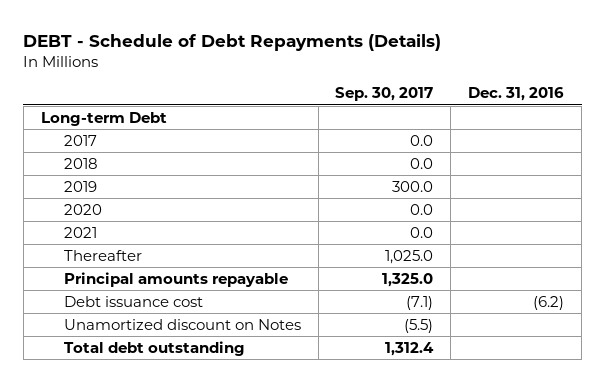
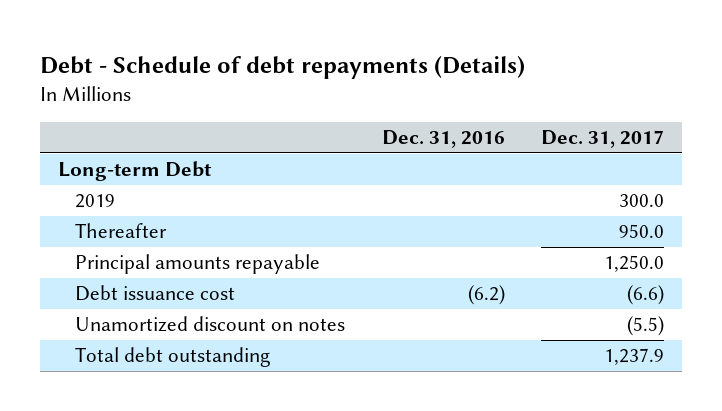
[23,33,442,51] DEBT - Schedule of Debt Repayments (Details) -> [39,55,525,79] Debt - Schedule of debt repayments (Details)
[335,87,434,102] Sep. 30, 2017 -> none
none -> [541,130,665,149] Dec. 31, 2017
[63,134,97,146] 2017 -> none
[63,157,98,169] 2018 -> none
[63,203,102,215] 2020 -> none
[63,226,97,238] 2021 -> none
[63,318,301,330] Unamortized discount on Notes -> [75,316,346,333] Unamortized discount on notes

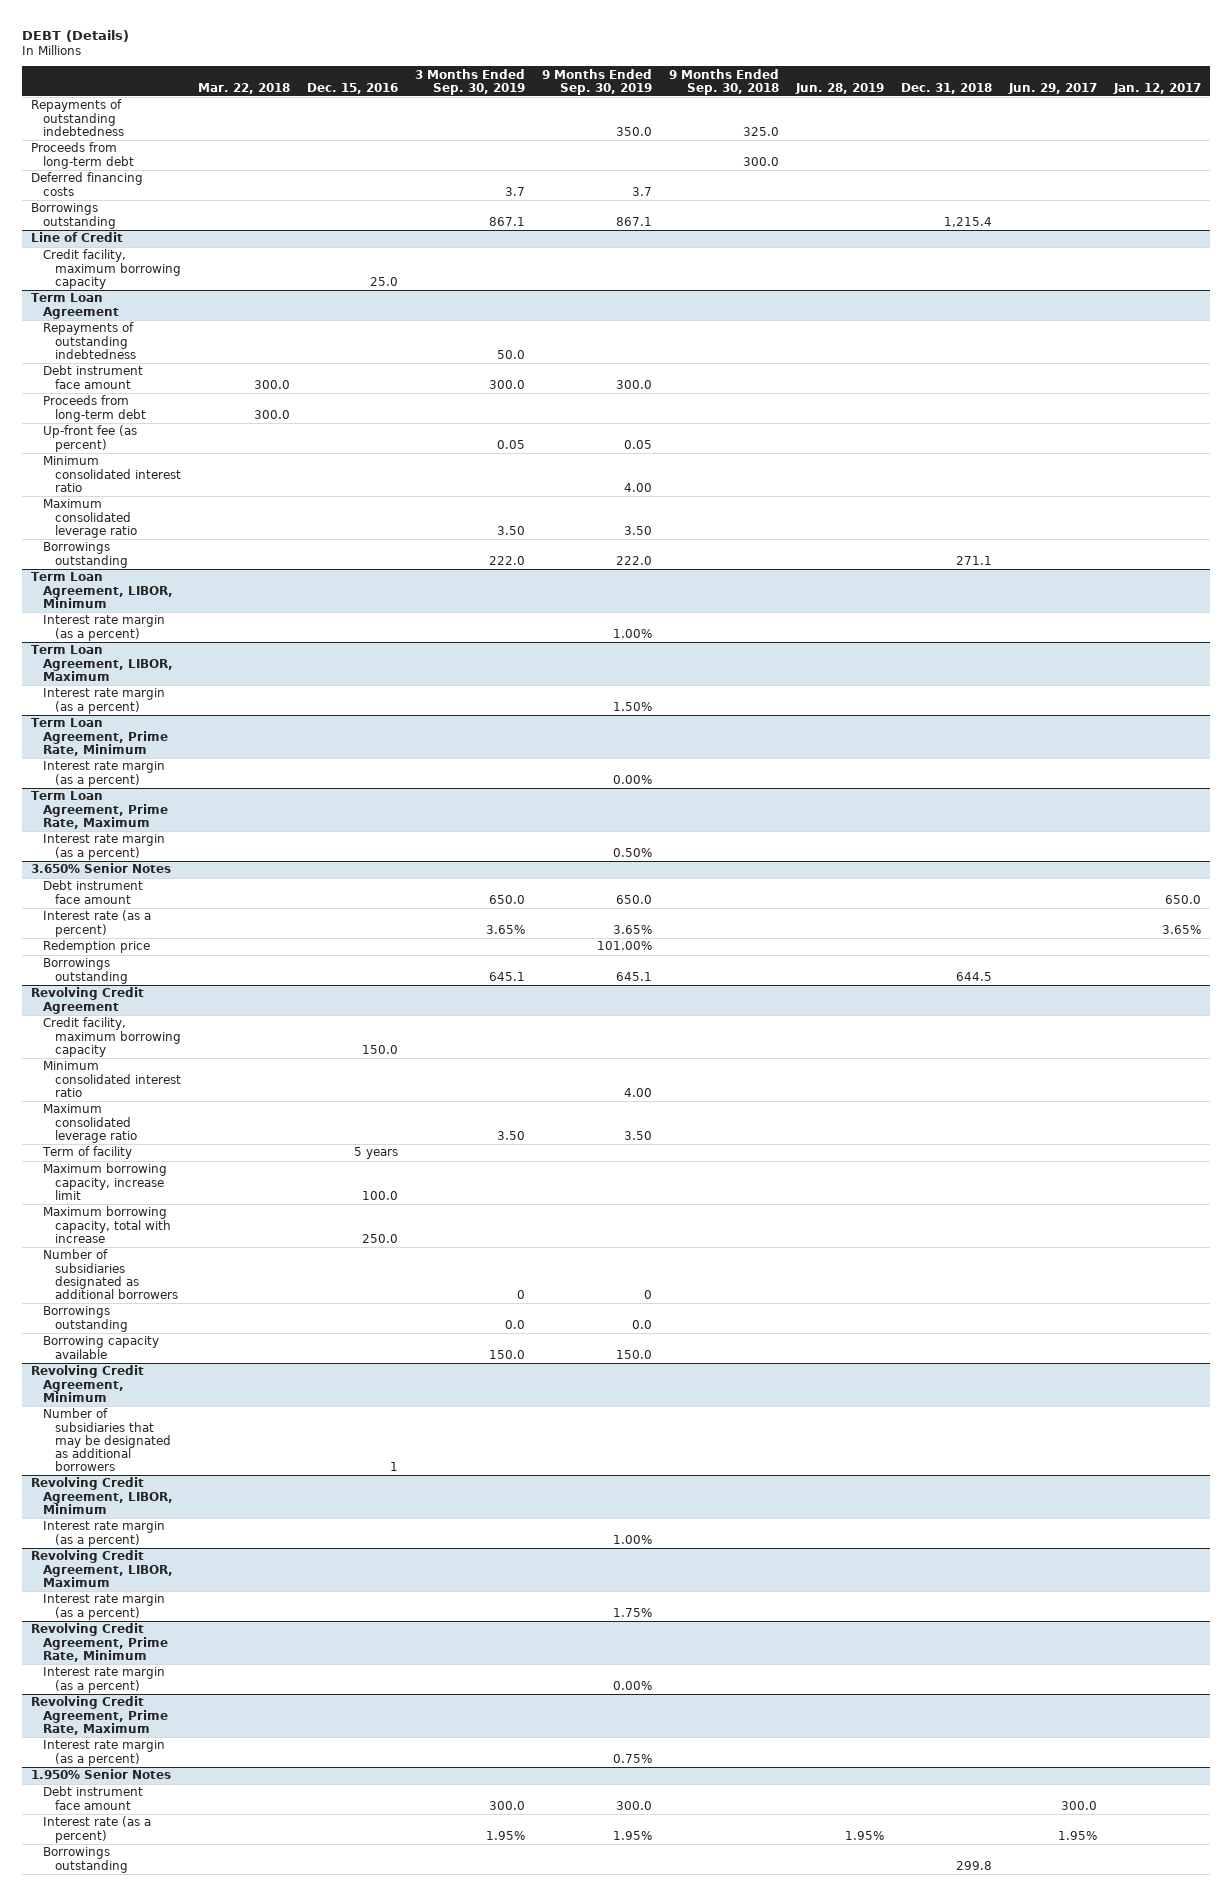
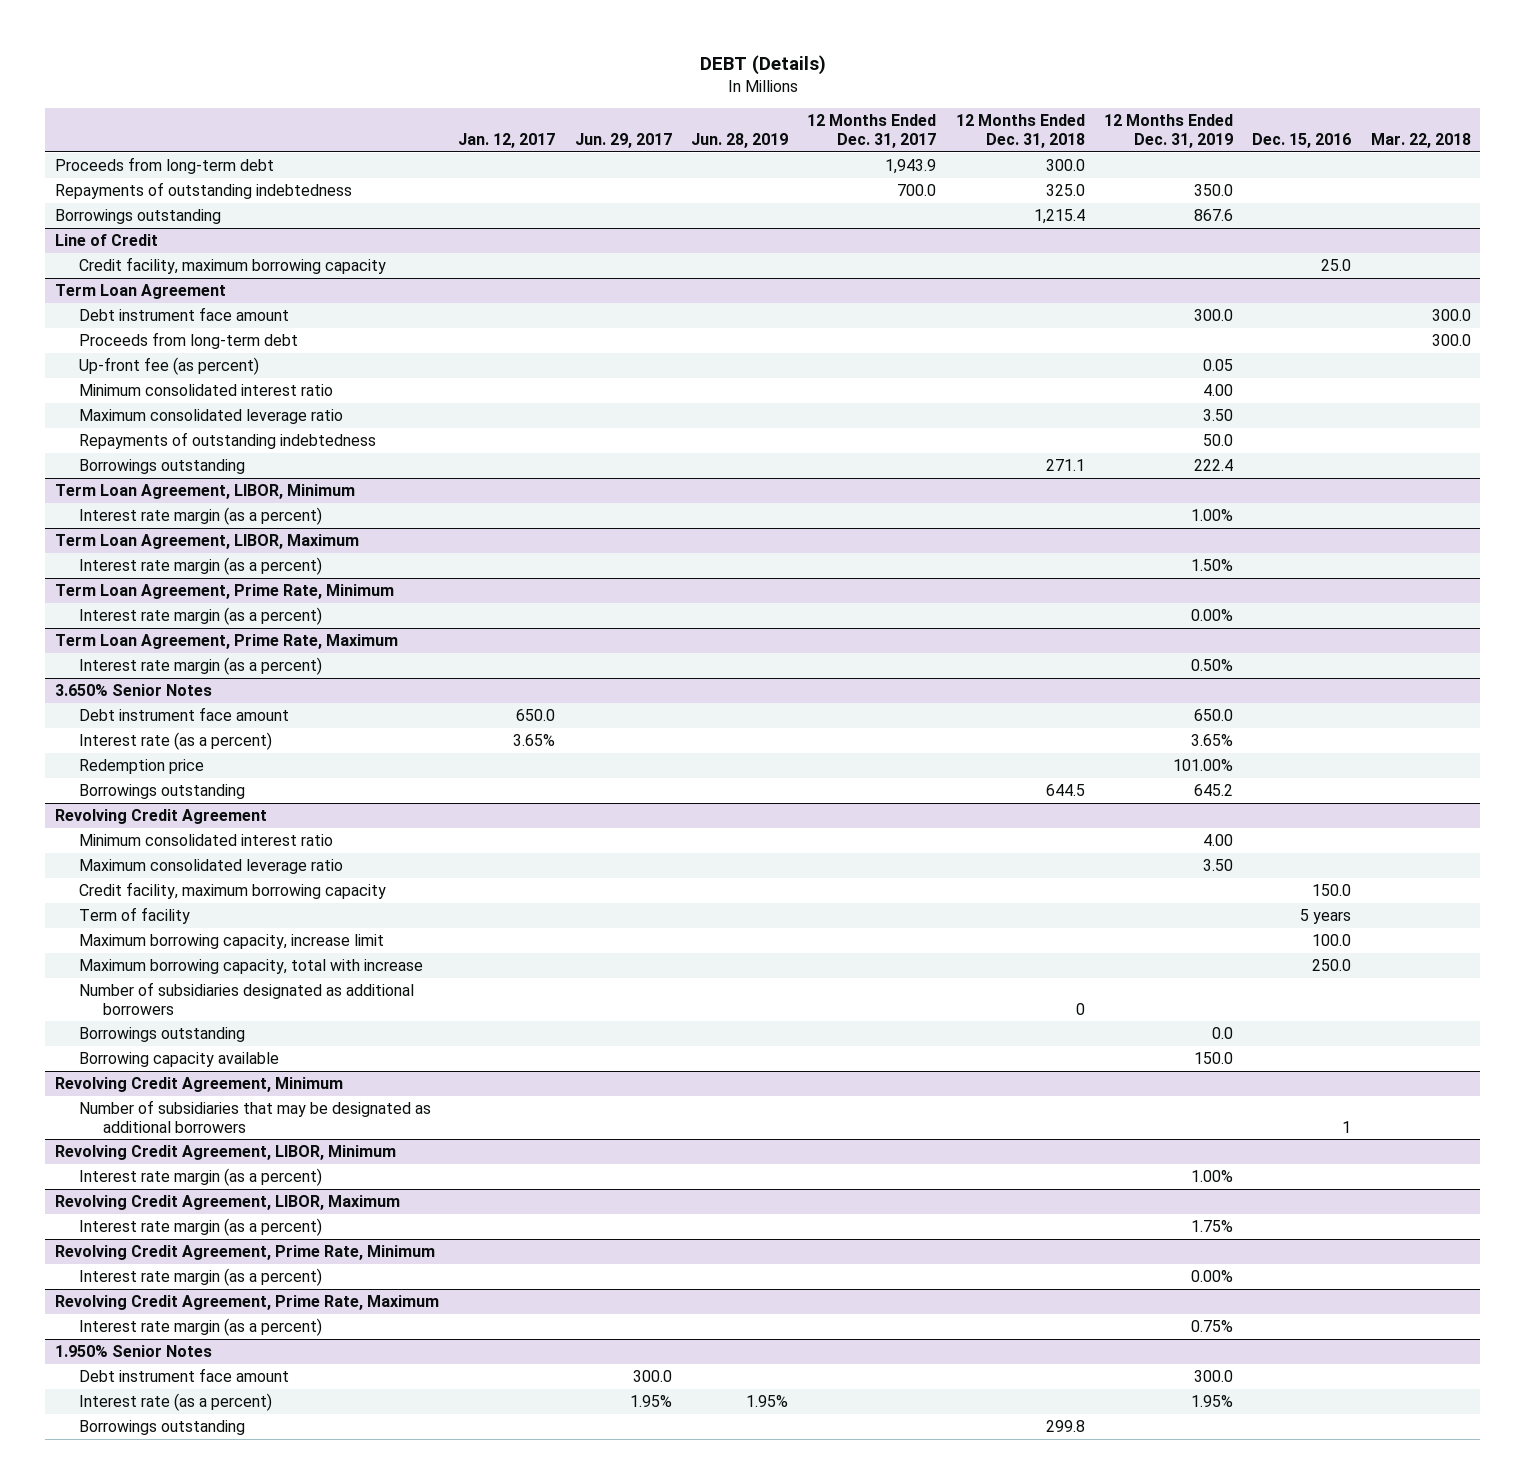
[414,68,525,95] 3 Months Ended Sep. 30, 2019 -> none
[541,68,652,95] 9 Months Ended Sep. 30, 2019 -> none
[668,68,779,95] 9 Months Ended Sep. 30, 2018 -> none
[901,82,993,94] Dec. 31, 2018 -> none
none -> [807,114,937,149] 12 Months Ended Dec. 31, 2017
none -> [955,114,1085,149] 12 Months Ended Dec. 31, 2018
none -> [1103,114,1233,149] 12 Months Ended Dec. 31, 2019
[30,172,143,196] Deferred financing costs -> none
[30,99,124,136] Repayments of outstanding indebtedness -> [54,182,352,200] Repayments of outstanding indebtedness
[42,322,136,359] Repayments of outstanding indebtedness -> [78,432,376,450] Repayments of outstanding indebtedness
[42,1017,181,1057] Credit facility, maximum borrowing capacity -> [78,882,386,900] Credit facility, maximum borrowing capacity

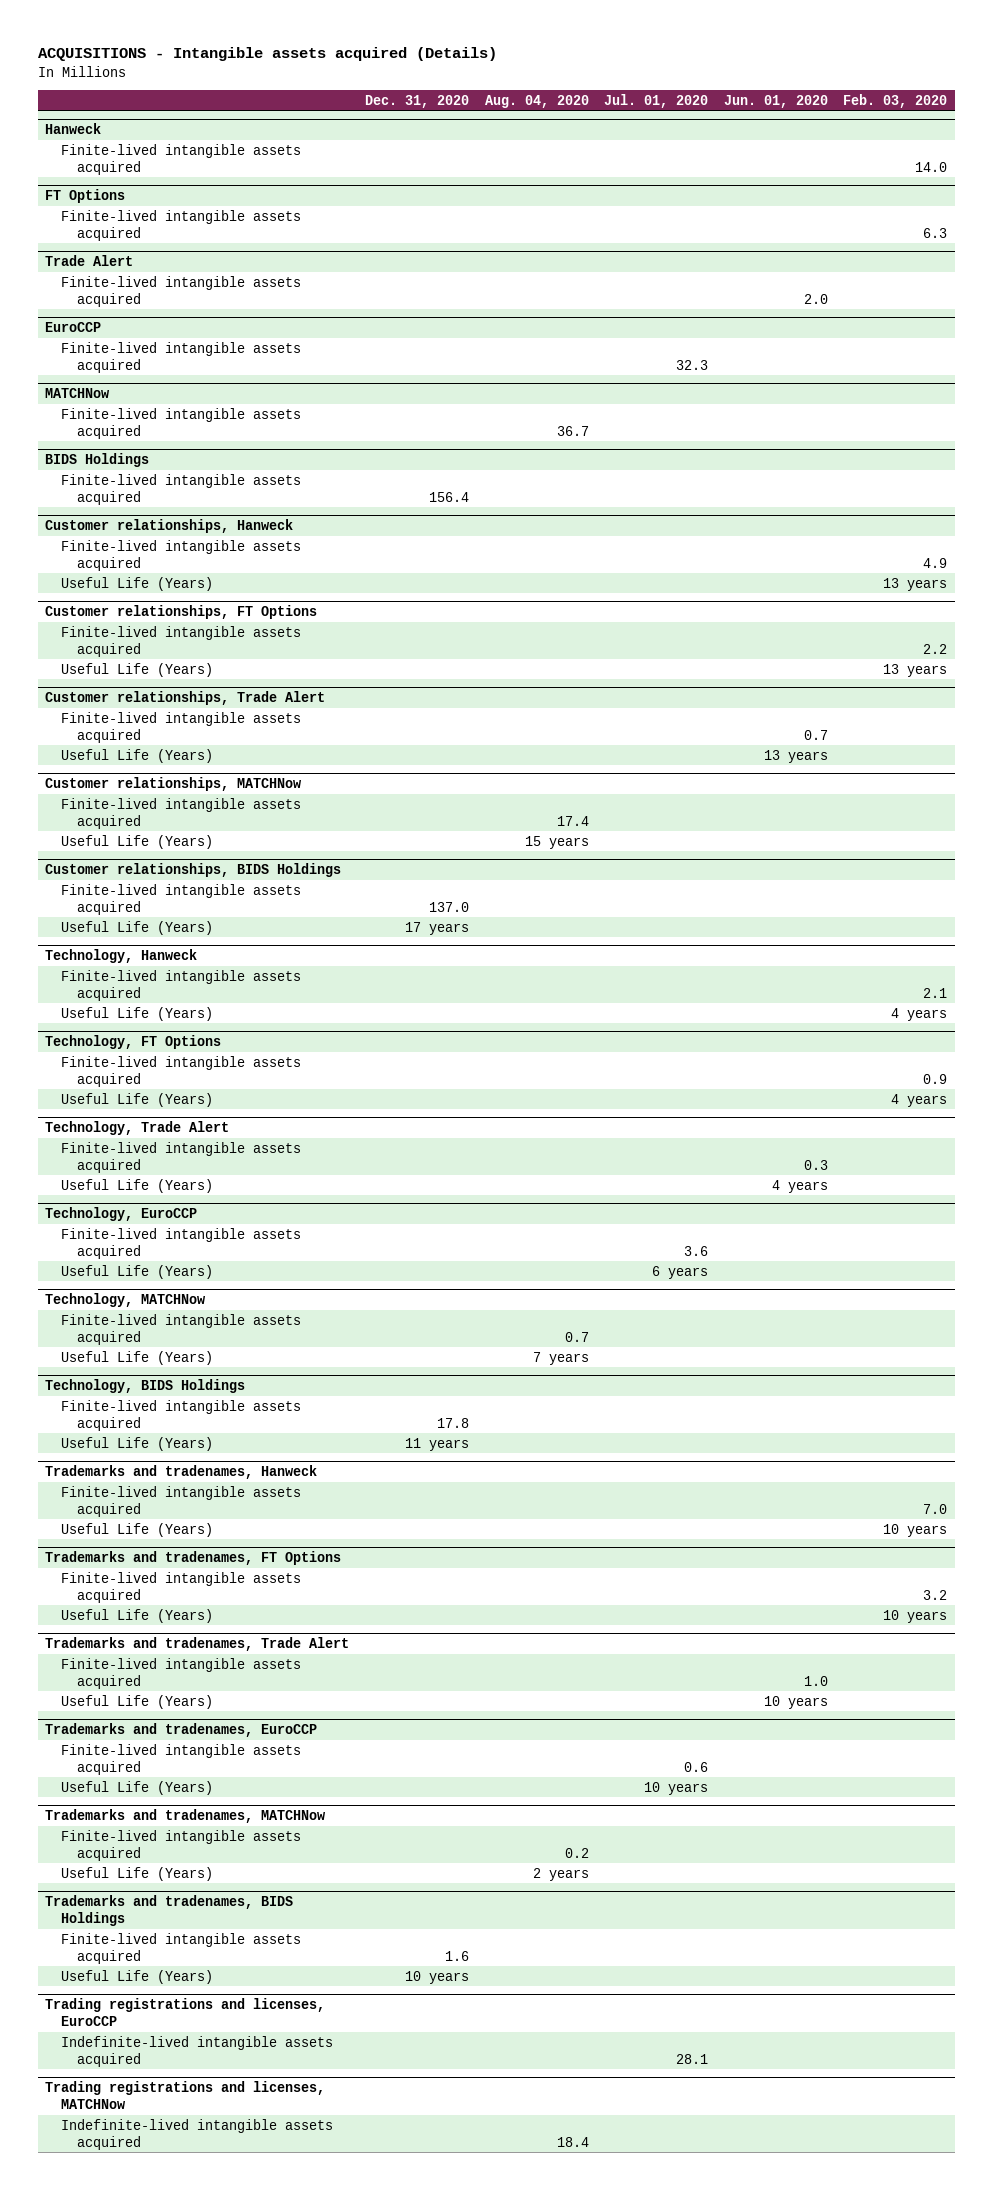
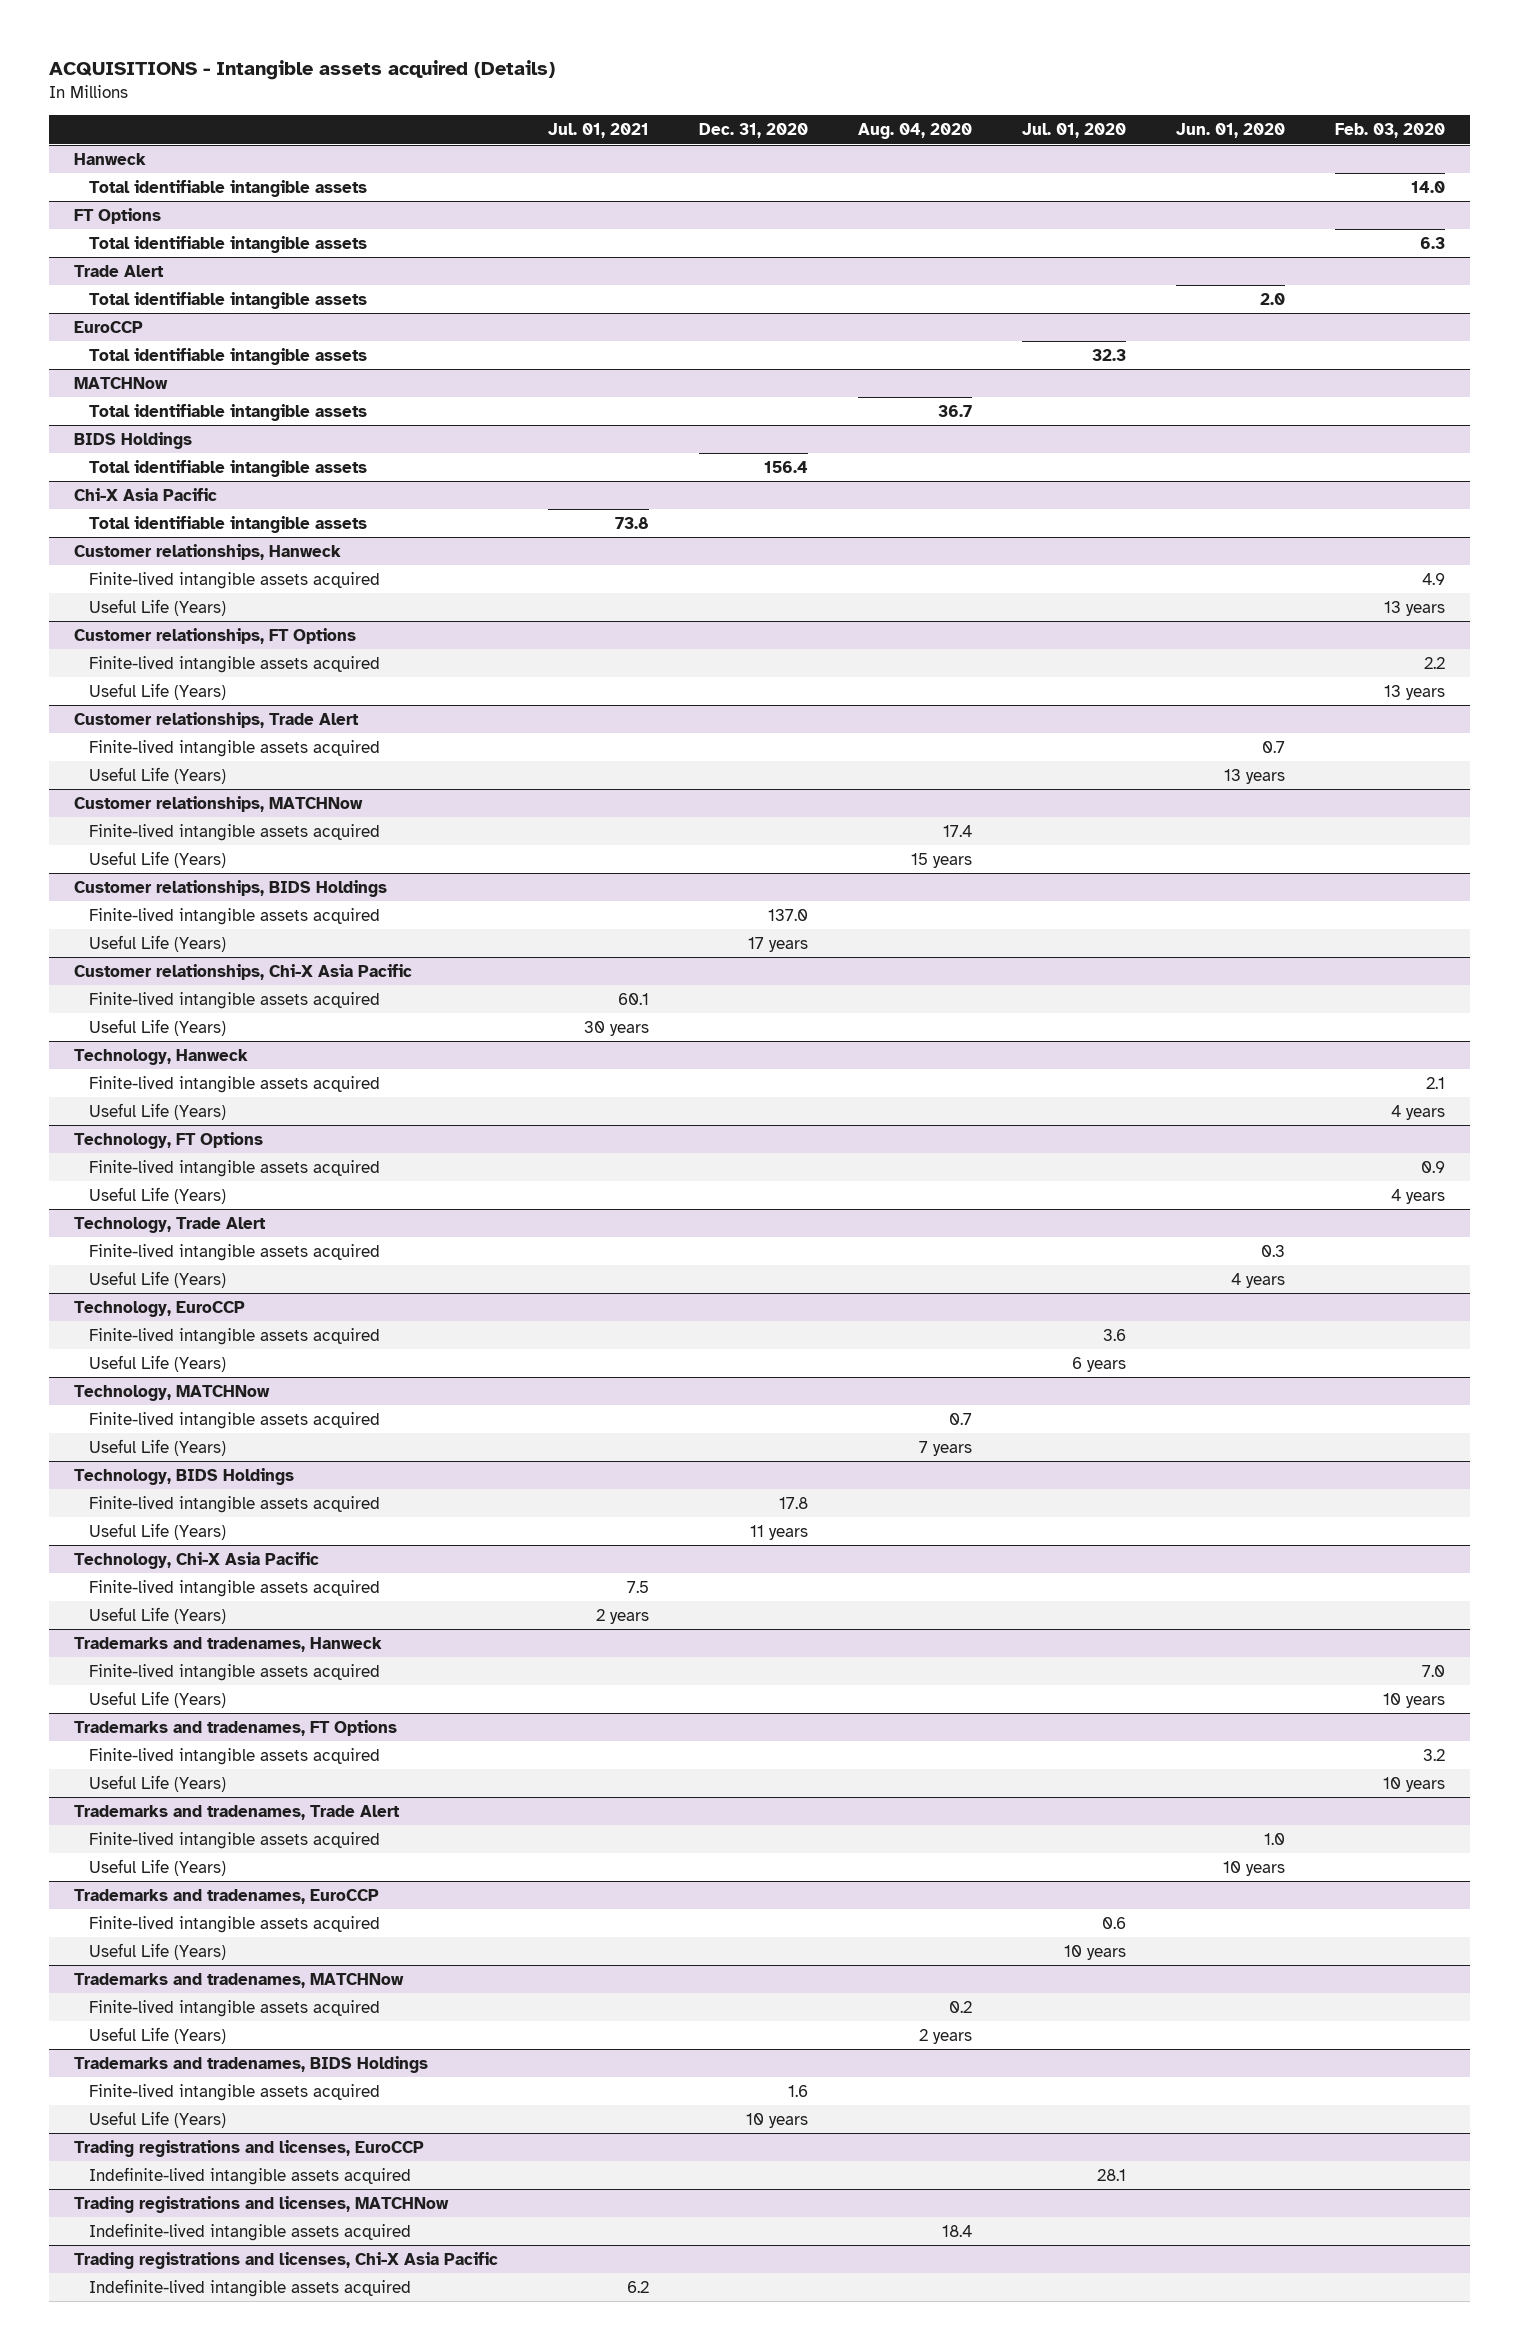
none -> [547,123,649,139] Jul. 01, 2021
[61,143,302,175] Finite-lived intangible assets acquired -> none
none -> [89,179,368,197] Total identifiable intangible assets
[61,209,302,241] Finite-lived intangible assets acquired -> none
none -> [89,235,368,253] Total identifiable intangible assets
[61,275,302,307] Finite-lived intangible assets acquired -> none
none -> [89,291,368,309] Total identifiable intangible assets
[61,341,302,373] Finite-lived intangible assets acquired -> [89,347,368,365] Total identifiable intangible assets
[61,407,302,439] Finite-lived intangible assets acquired -> [89,403,368,421] Total identifiable intangible assets
[61,473,302,505] Finite-lived intangible assets acquired -> [89,459,368,477] Total identifiable intangible assets
none -> [73,487,217,501] Chi-X Asia Pacific
none -> [89,515,368,533] Total identifiable intangible assets
none -> [73,963,412,980] Customer relationships, Chi-X Asia Pacific
none -> [89,991,381,1009] Finite-lived intangible assets acquired
none -> [89,1018,227,1036] Useful Life (Years)
none -> [73,1551,319,1569] Technology, Chi-X Asia Pacific
none -> [89,1579,381,1597] Finite-lived intangible assets acquired
none -> [89,1606,227,1624] Useful Life (Years)
none -> [73,2251,498,2269] Trading registrations and licenses, Chi-X Asia Pacific
none -> [89,2278,412,2297] Indefinite-lived intangible assets acquired

